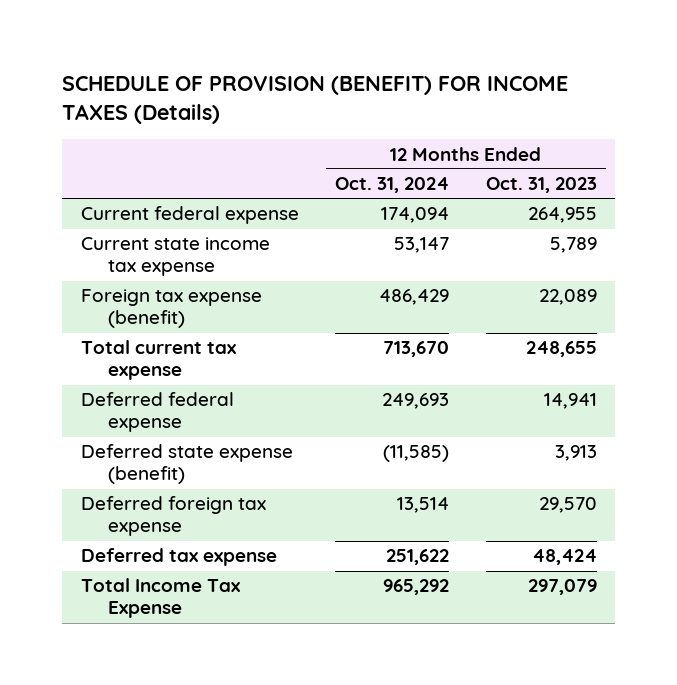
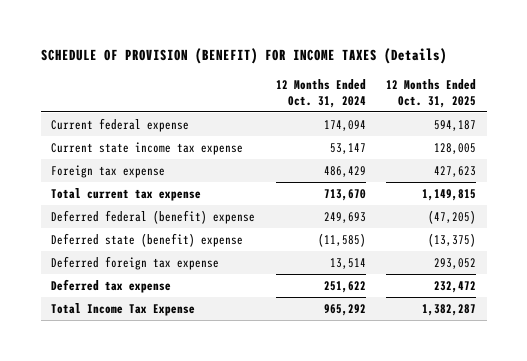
[485,177,597,194] Oct. 31, 2023 -> none
none -> [386,78,477,108] 12 Months Ended Oct. 31, 2025
[80,289,262,329] Foreign tax expense (benefit) -> [51,164,166,178] Foreign tax expense
[80,392,234,433] Deferred federal expense -> [51,209,256,224] Deferred federal (benefit) expense
[80,444,293,485] Deferred state expense (benefit) -> [51,232,244,247] Deferred state (benefit) expense

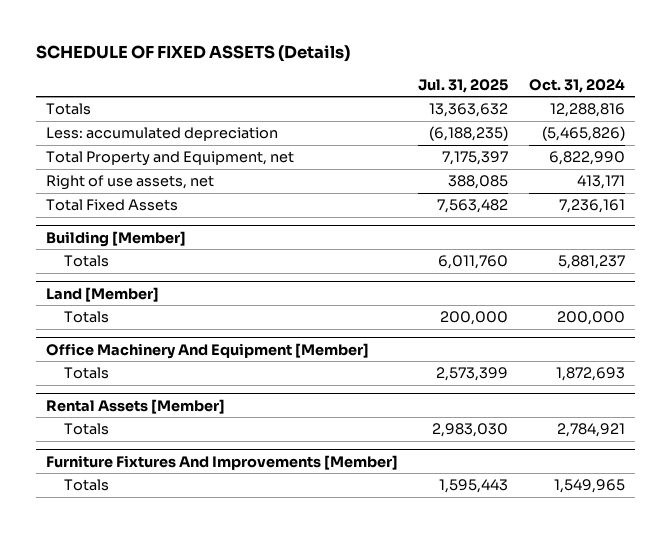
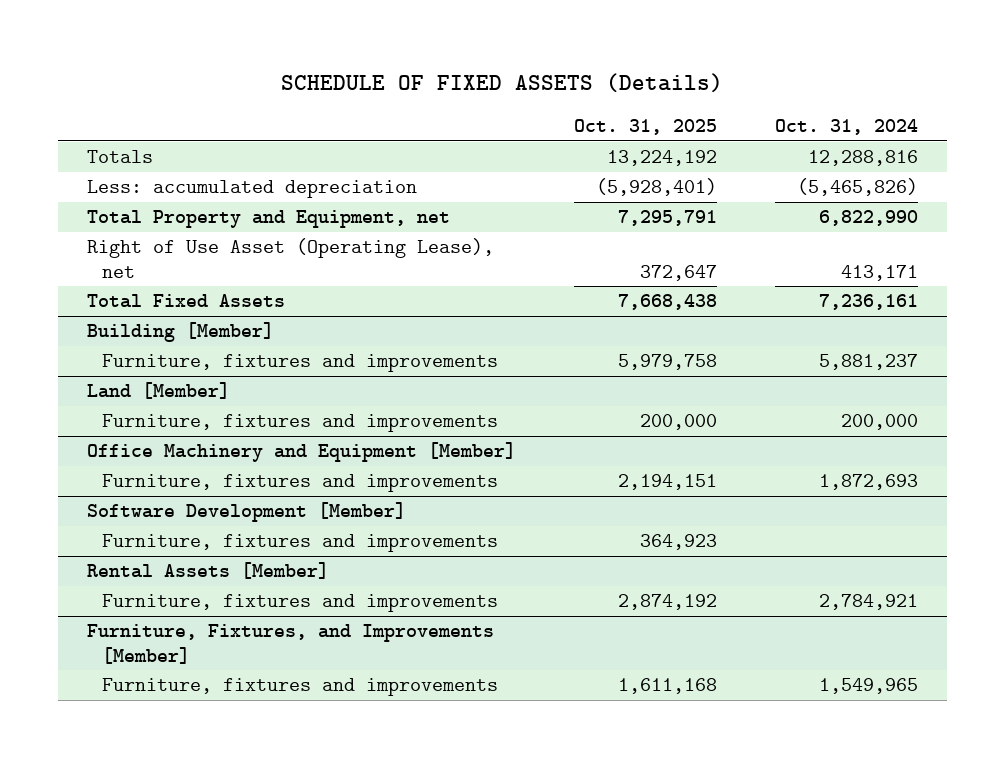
[418,78,509,93] Jul. 31, 2025 -> none
none -> [573,118,717,135] Oct. 31, 2025
[45,175,214,191] Right of use assets, net -> [86,238,494,278] Right of Use Asset (Operating Lease), net
[64,255,110,268] Totals -> [101,354,498,373] Furniture, fixtures and improvements
[64,311,110,324] Totals -> none
none -> [101,414,498,433] Furniture, fixtures and improvements
[45,342,369,359] Office Machinery And Equipment [Member] -> [86,442,516,463] Office Machinery and Equipment [Member]
[64,367,110,380] Totals -> [101,474,498,493] Furniture, fixtures and improvements
none -> [86,502,406,523] Software Development [Member]
none -> [101,534,498,553] Furniture, fixtures and improvements
[64,423,110,436] Totals -> [101,594,498,613] Furniture, fixtures and improvements
[45,454,398,470] Furniture Fixtures And Improvements [Member] -> [86,624,494,664] Furniture, Fixtures, and Improvements [Member]
[64,479,110,492] Totals -> [101,678,498,697] Furniture, fixtures and improvements

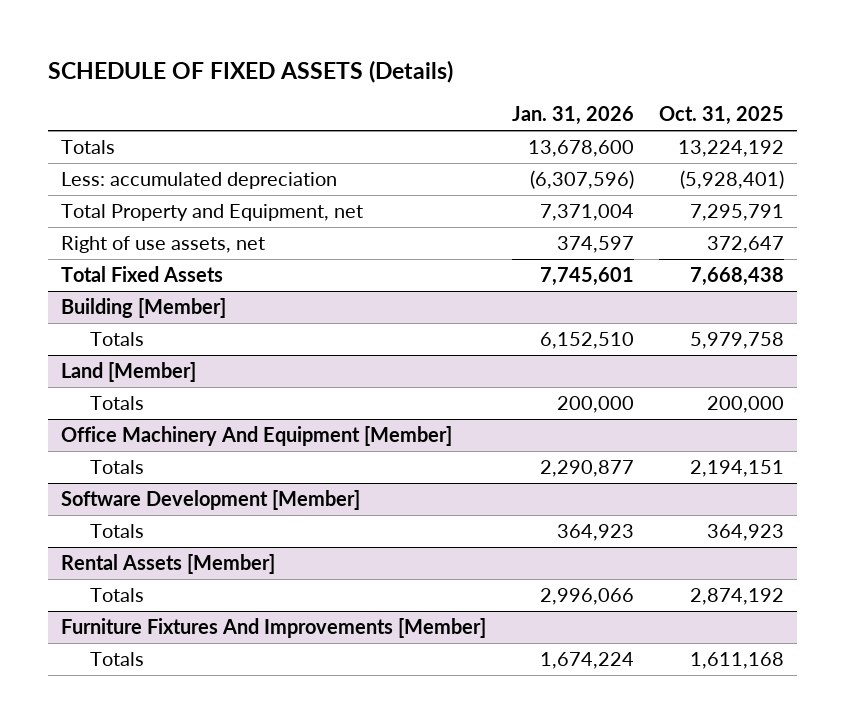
[775,118,919,135] Oct. 31, 2024 -> none
none -> [511,106,634,126] Jan. 31, 2026
[86,238,494,278] Right of Use Asset (Operating Lease), net -> [61,236,266,254] Right of use assets, net
[101,354,498,373] Furniture, fixtures and improvements -> [89,332,144,347] Totals
[101,414,498,433] Furniture, fixtures and improvements -> [89,396,144,411] Totals
[86,442,516,463] Office Machinery and Equipment [Member] -> [61,426,453,447] Office Machinery And Equipment [Member]
[101,474,498,493] Furniture, fixtures and improvements -> [89,460,144,475] Totals
[101,534,498,553] Furniture, fixtures and improvements -> [89,524,144,539] Totals
[101,594,498,613] Furniture, fixtures and improvements -> [89,588,144,603] Totals
[86,624,494,664] Furniture, Fixtures, and Improvements [Member] -> [61,618,487,639] Furniture Fixtures And Improvements [Member]
[101,678,498,697] Furniture, fixtures and improvements -> [89,652,144,667] Totals

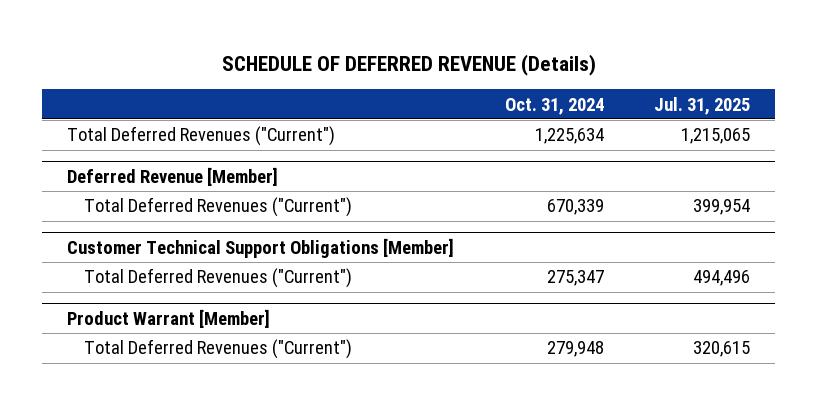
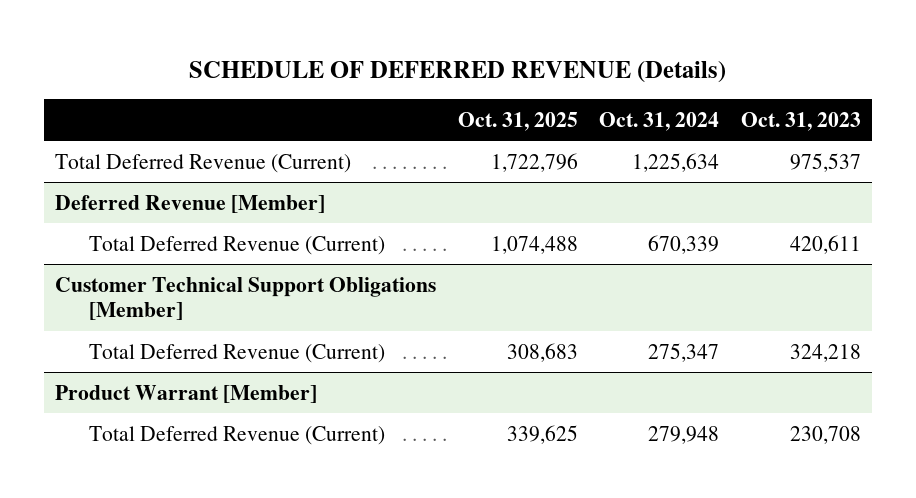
[654,96,751,115] Jul. 31, 2025 -> none
none -> [457,111,578,131] Oct. 31, 2025
none -> [740,111,861,131] Oct. 31, 2023
[67,126,336,147] Total Deferred Revenues ("Current") -> [54,153,351,173] Total Deferred Revenue (Current)
[83,197,352,218] Total Deferred Revenues ("Current") -> [89,235,386,255] Total Deferred Revenue (Current)
[83,268,352,289] Total Deferred Revenues ("Current") -> [89,343,386,363] Total Deferred Revenue (Current)
[83,339,352,360] Total Deferred Revenues ("Current") -> [89,425,386,445] Total Deferred Revenue (Current)

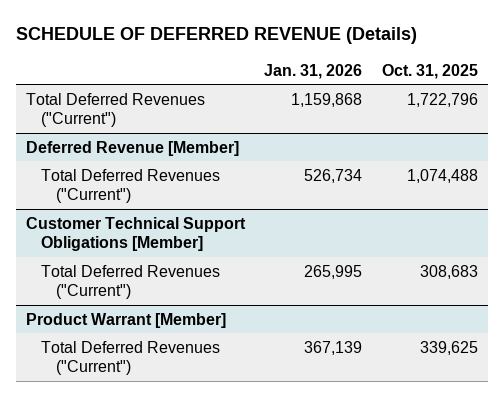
[599,111,720,131] Oct. 31, 2024 -> none
[740,111,861,131] Oct. 31, 2023 -> none
none -> [264,63,363,79] Jan. 31, 2026
[54,153,351,173] Total Deferred Revenue (Current) -> [25,92,205,128] Total Deferred Revenues ("Current")
[89,235,386,255] Total Deferred Revenue (Current) -> [40,168,220,204] Total Deferred Revenues ("Current")
[89,343,386,363] Total Deferred Revenue (Current) -> [40,264,220,300] Total Deferred Revenues ("Current")
[89,425,386,445] Total Deferred Revenue (Current) -> [40,340,220,376] Total Deferred Revenues ("Current")

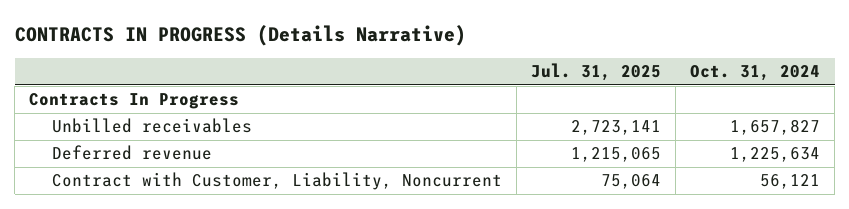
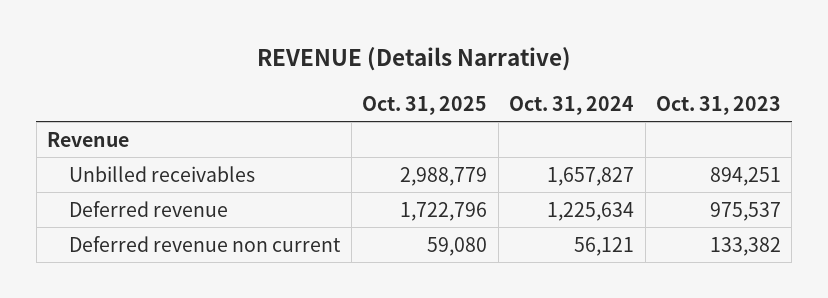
[14,25,466,47] CONTRACTS IN PROGRESS (Details Narrative) -> [257,47,572,72] REVENUE (Details Narrative)
[531,63,662,82] Jul. 31, 2025 -> none
none -> [362,95,488,115] Oct. 31, 2025
none -> [655,95,781,115] Oct. 31, 2023
[29,93,240,110] Contracts In Progress -> none
none -> [47,131,130,147] Revenue
[52,172,503,191] Contract with Customer, Liability, Noncurrent -> [69,235,342,252] Deferred revenue non current

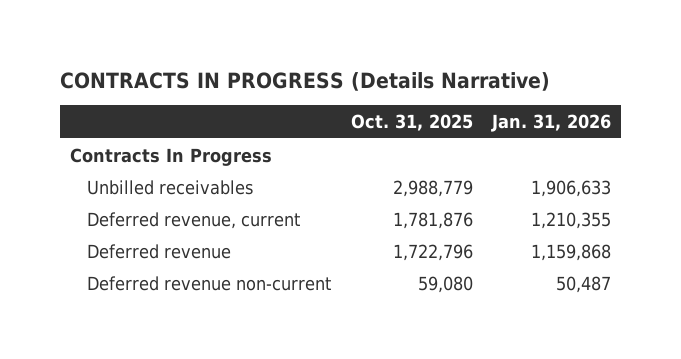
[257,47,572,72] REVENUE (Details Narrative) -> [60,71,551,91] CONTRACTS IN PROGRESS (Details Narrative)
[509,95,635,115] Oct. 31, 2024 -> none
[655,95,781,115] Oct. 31, 2023 -> none
none -> [491,114,612,133] Jan. 31, 2026
[47,131,130,147] Revenue -> none
none -> [69,147,272,166] Contracts In Progress
none -> [87,211,301,229] Deferred revenue, current
[69,235,342,252] Deferred revenue non current -> [87,275,332,291] Deferred revenue non-current

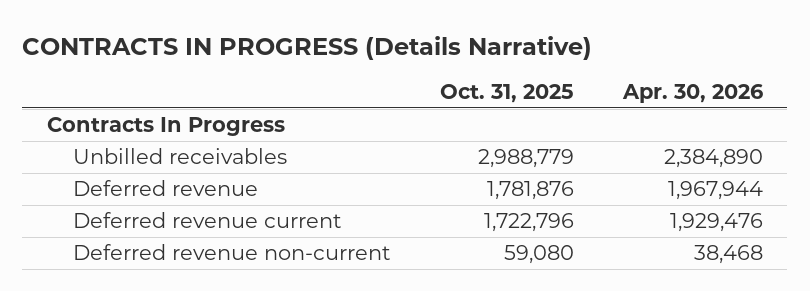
[491,114,612,133] Jan. 31, 2026 -> none
none -> [621,84,763,104] Apr. 30, 2026
[87,211,301,229] Deferred revenue, current -> [72,180,258,197] Deferred revenue
[87,243,232,259] Deferred revenue -> [72,212,342,229] Deferred revenue current

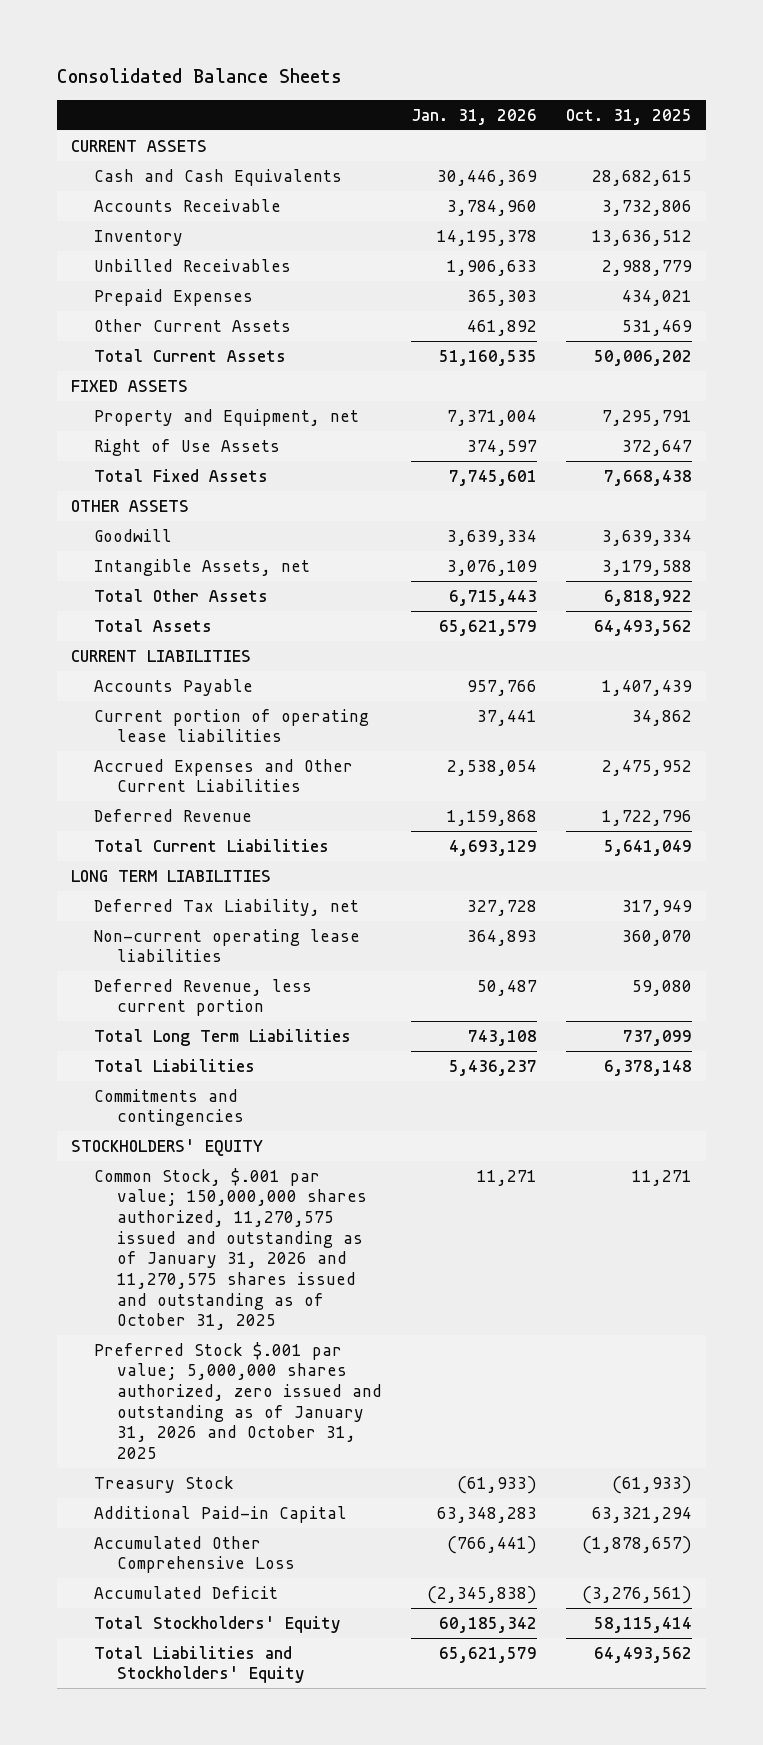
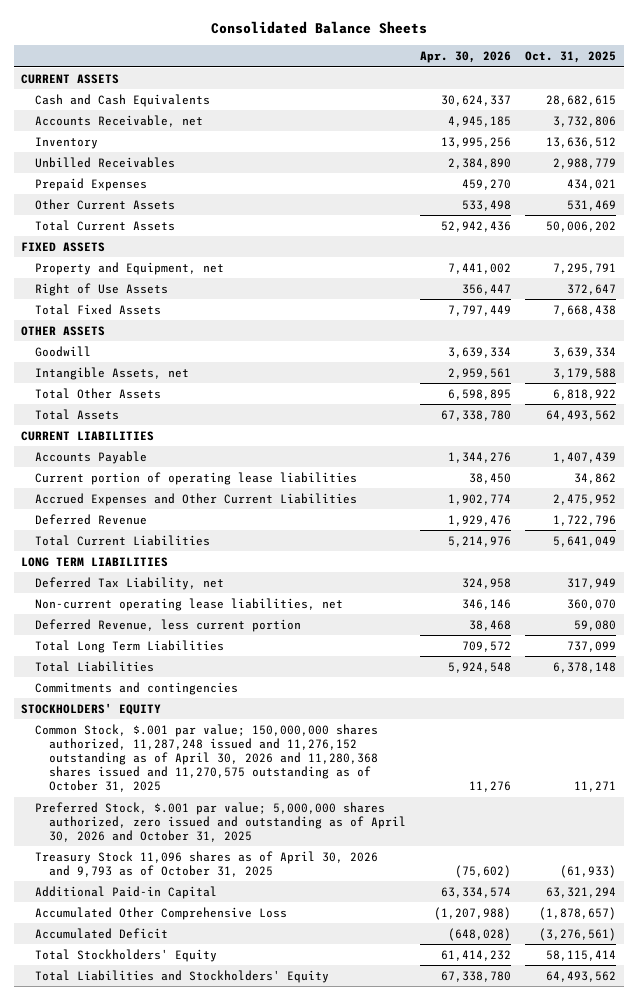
[410,108,537,125] Jan. 31, 2026 -> none
none -> [420,51,512,64] Apr. 30, 2026
[94,198,282,212] Accounts Receivable -> [35,114,204,127] Accounts Receivable, net
[94,928,361,963] Non-current operating lease liabilities -> [35,597,344,611] Non-current operating lease liabilities, net
[94,1167,368,1331] Common Stock, $.001 par value; 150,000,000 shares authorized, 11,270,575 issued and outstanding as of January 31, 2026 and 11,270,575 shares issued and outstanding as of October 31, 2025 -> [35,723,379,793] Common Stock, $.001 par value; 150,000,000 shares authorized, 11,287,248 issued and 11,276,152 outstanding as of April 30, 2026 and 11,280,368 shares issued and 11,270,575 outstanding as of October 31, 2025
[94,1341,383,1459] Preferred Stock $.001 par value; 5,000,000 shares authorized, zero issued and outstanding as of January 31, 2026 and October 31, 2025 -> [35,801,407,843] Preferred Stock, $.001 par value; 5,000,000 shares authorized, zero issued and outstanding as of April 30, 2026 and October 31, 2025
[94,1475,235,1493] Treasury Stock -> [35,850,379,877] Treasury Stock 11,096 shares as of April 30, 2026 and 9,793 as of October 31, 2025

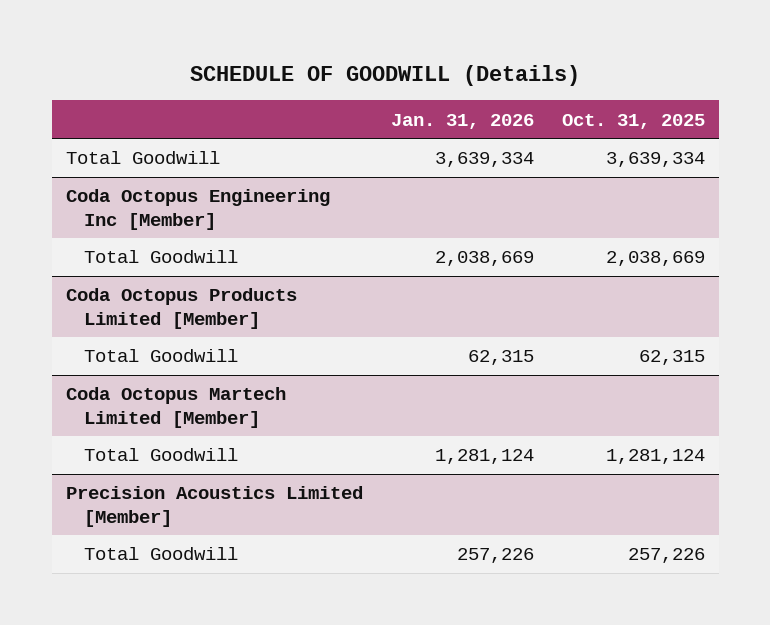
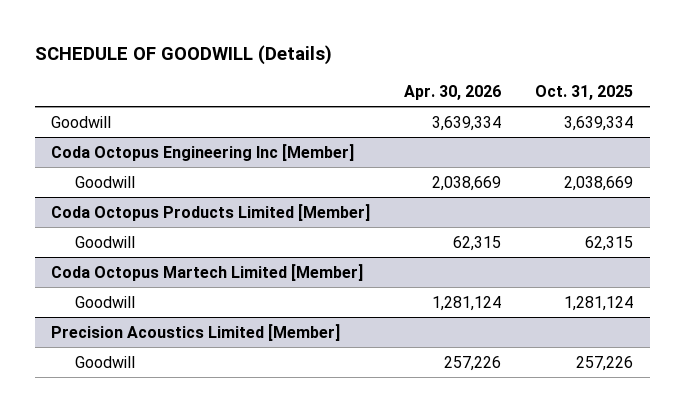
[390,113,534,129] Jan. 31, 2026 -> none
none -> [404,84,502,100] Apr. 30, 2026
[65,151,220,165] Total Goodwill -> [51,115,112,128] Goodwill
[83,250,238,264] Total Goodwill -> [74,175,135,188] Goodwill
[83,349,238,363] Total Goodwill -> [74,235,135,248] Goodwill
[83,448,238,462] Total Goodwill -> [74,295,135,308] Goodwill
[83,547,238,561] Total Goodwill -> [74,355,135,368] Goodwill

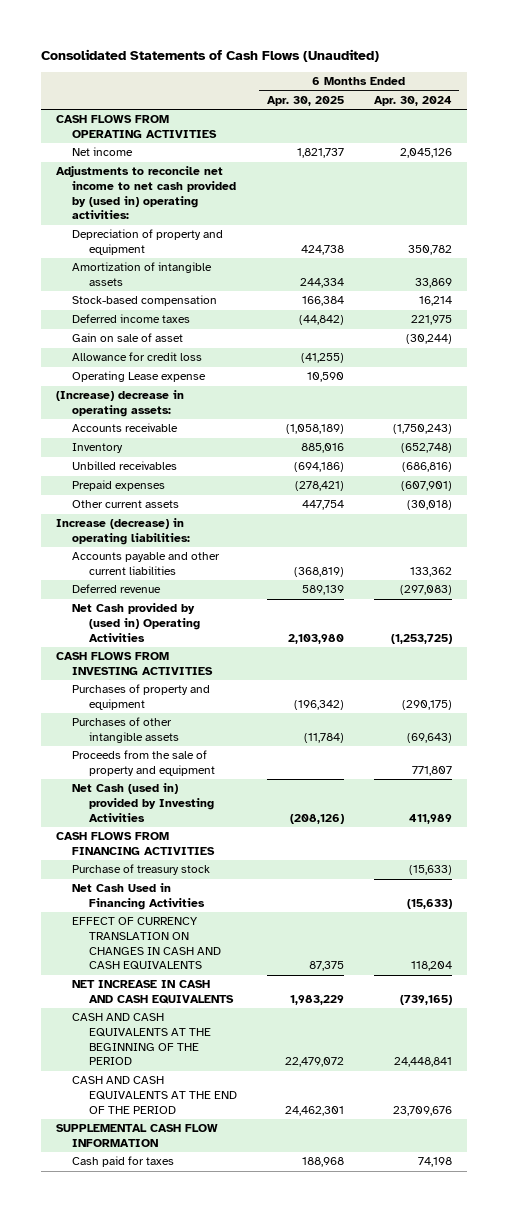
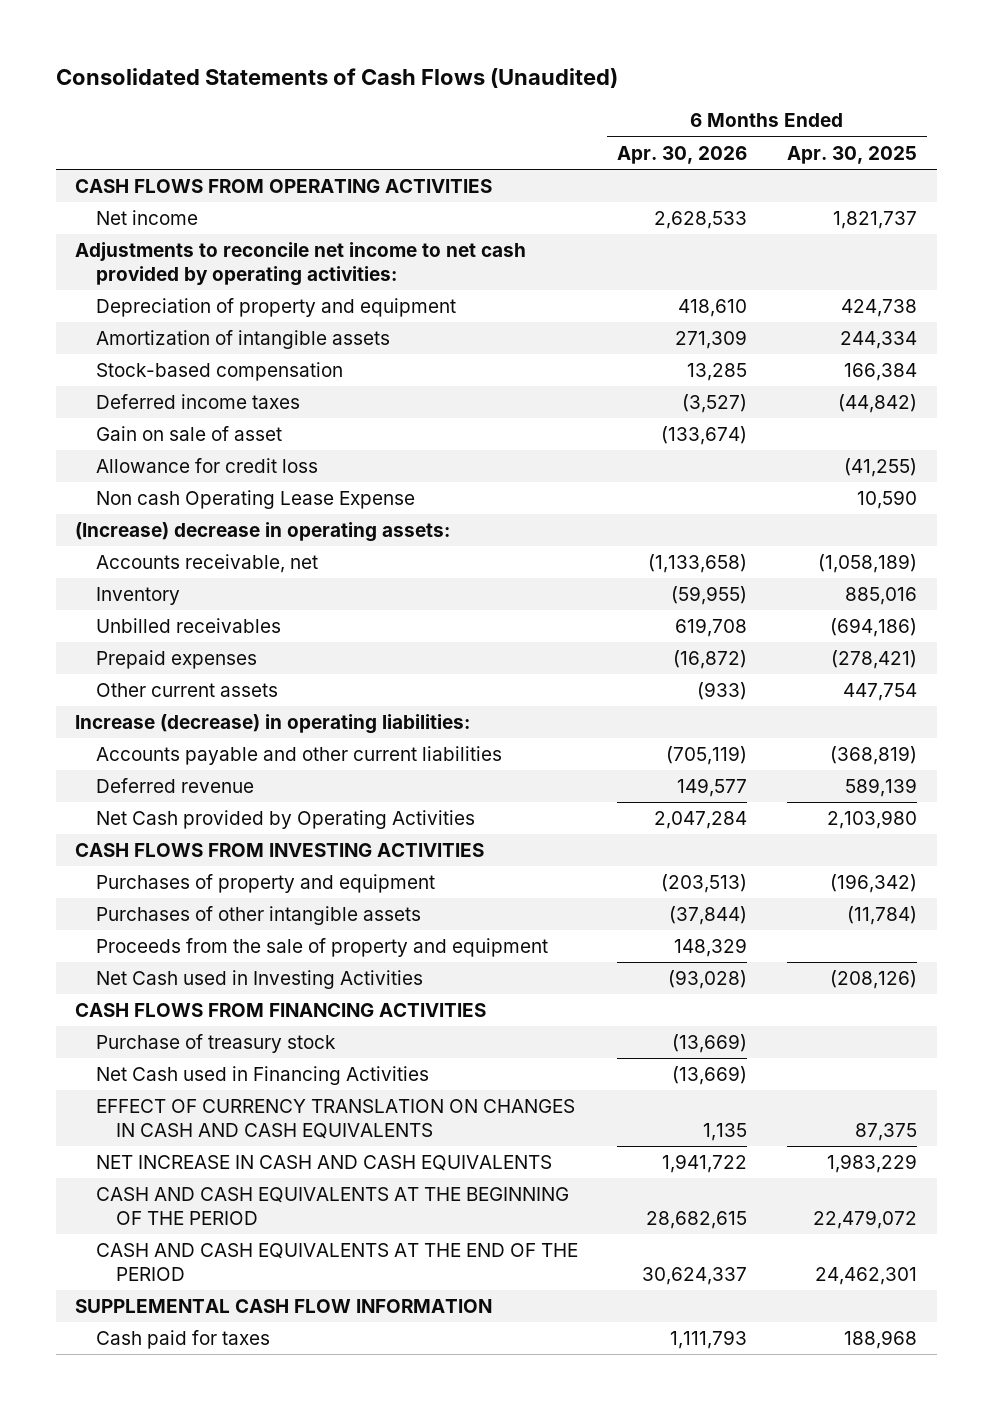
[373,95,452,106] Apr. 30, 2024 -> none
none -> [617,145,748,164] Apr. 30, 2026
[55,166,237,220] Adjustments to reconcile net income to net cash provided by (used in) operating activities: -> [75,242,527,287] Adjustments to reconcile net income to net cash provided by operating activities:
[72,371,207,383] Operating Lease expense -> [95,490,415,510] Non cash Operating Lease Expense
[72,423,179,433] Accounts receivable -> [95,554,318,574] Accounts receivable, net
[72,603,200,642] Net Cash provided by (used in) Operating Activities -> [95,810,475,830] Net Cash provided by Operating Activities
[72,783,214,822] Net Cash (used in) provided by Investing Activities -> [95,970,423,990] Net Cash used in Investing Activities
[72,883,205,911] Net Cash Used in Financing Activities -> [95,1066,429,1086] Net Cash used in Financing Activities

